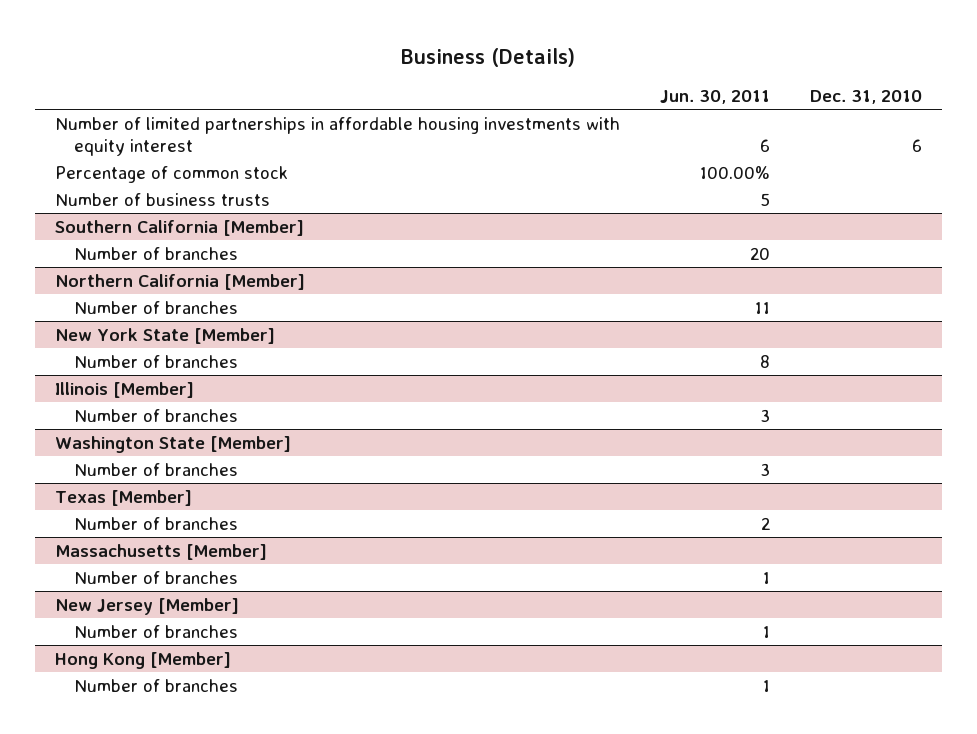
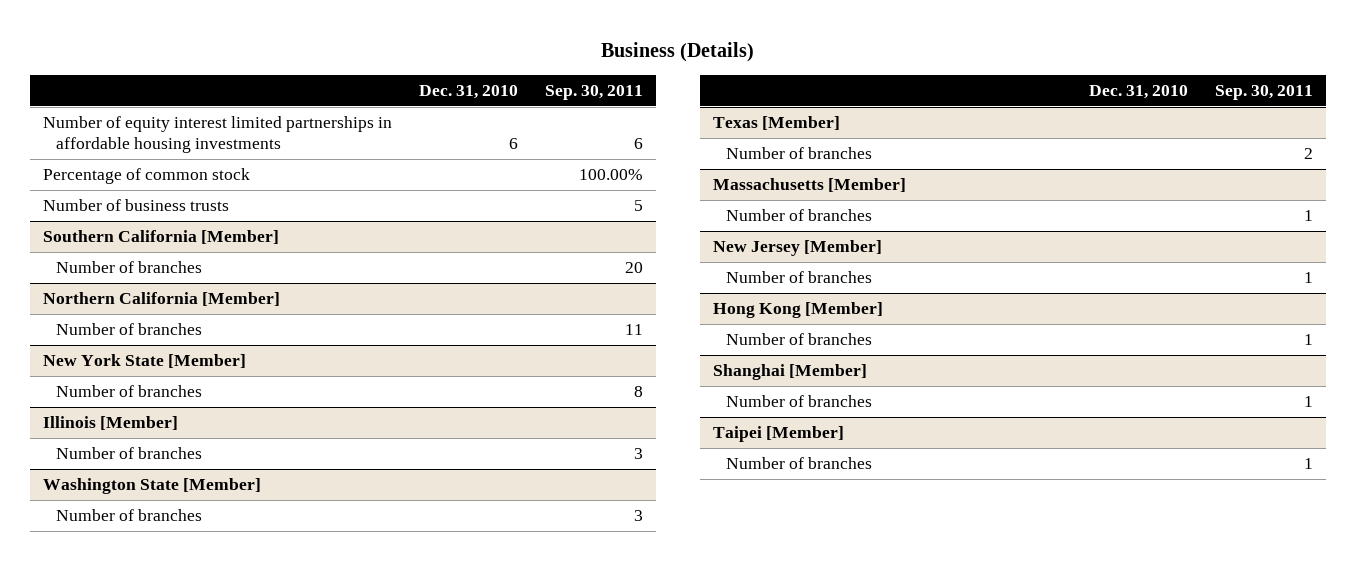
[659,90,770,105] Jun. 30, 2011 -> none
none -> [544,84,643,100] Sep. 30, 2011
[54,116,620,156] Number of limited partnerships in affordable housing investments with equity interest -> [43,116,393,154] Number of equity interest limited partnerships in affordable housing investments
none -> [713,364,868,381] Shanghai [Member]
none -> [726,395,873,408] Number of branches
none -> [713,426,845,443] Taipei [Member]
none -> [726,457,873,470] Number of branches

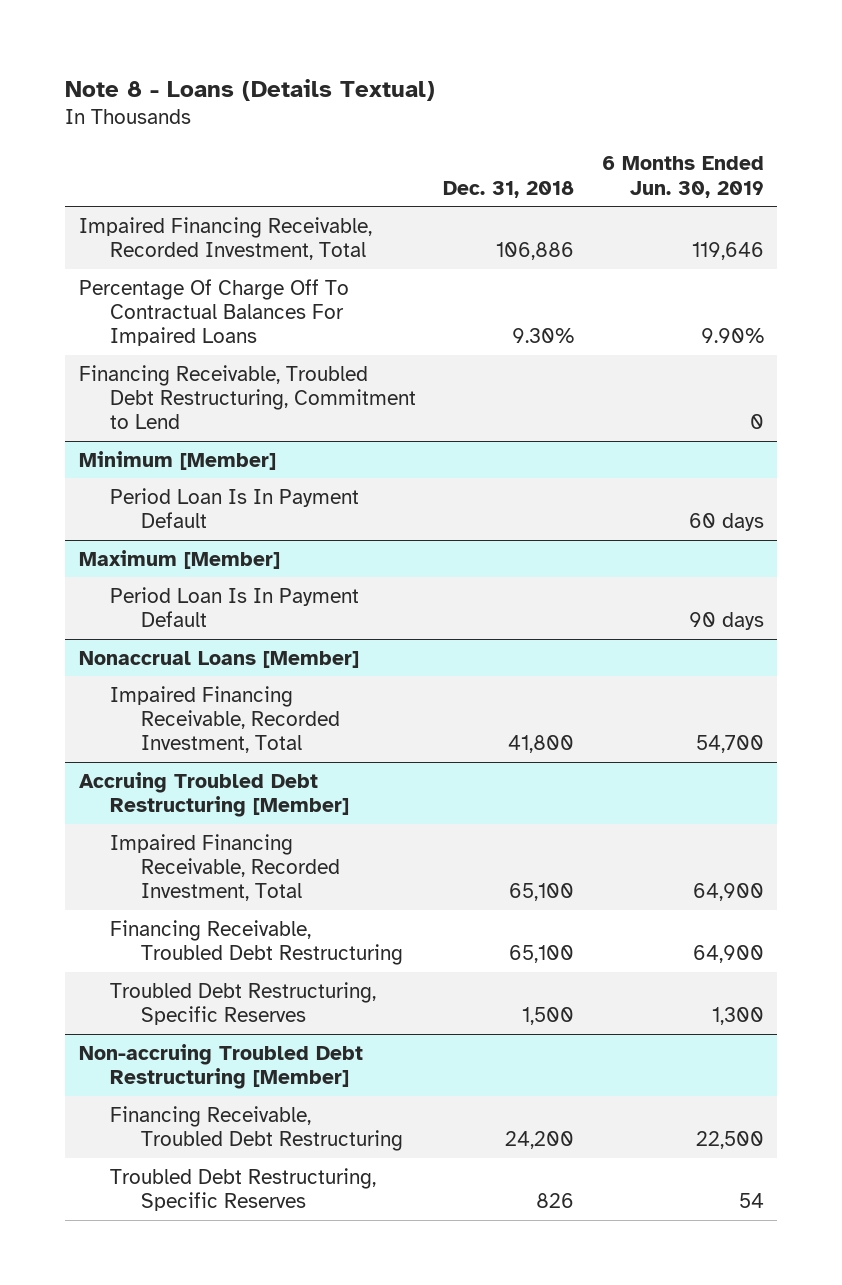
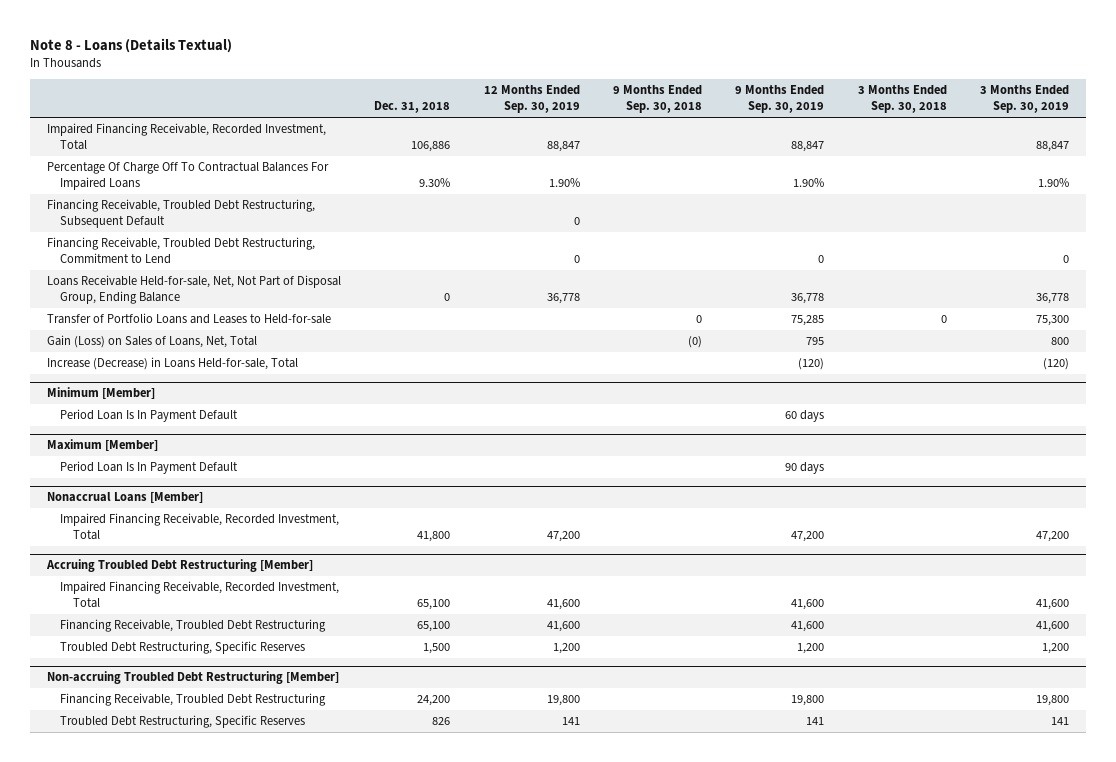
[601,156,764,198] 6 Months Ended Jun. 30, 2019 -> none
none -> [483,85,580,114] 12 Months Ended Sep. 30, 2019
none -> [612,85,702,114] 9 Months Ended Sep. 30, 2018
none -> [735,85,825,114] 9 Months Ended Sep. 30, 2019
none -> [857,85,947,114] 3 Months Ended Sep. 30, 2018
none -> [979,85,1069,114] 3 Months Ended Sep. 30, 2019
none -> [46,199,315,229] Financing Receivable, Troubled Debt Restructuring, Subsequent Default
none -> [46,275,341,305] Loans Receivable Held-for-sale, Net, Not Part of Disposal Group, Ending Balance
none -> [46,313,331,325] Transfer of Portfolio Loans and Leases to Held-for-sale
none -> [46,335,257,349] Gain (Loss) on Sales of Loans, Net, Total
none -> [46,357,298,371] Increase (Decrease) in Loans Held-for-sale, Total

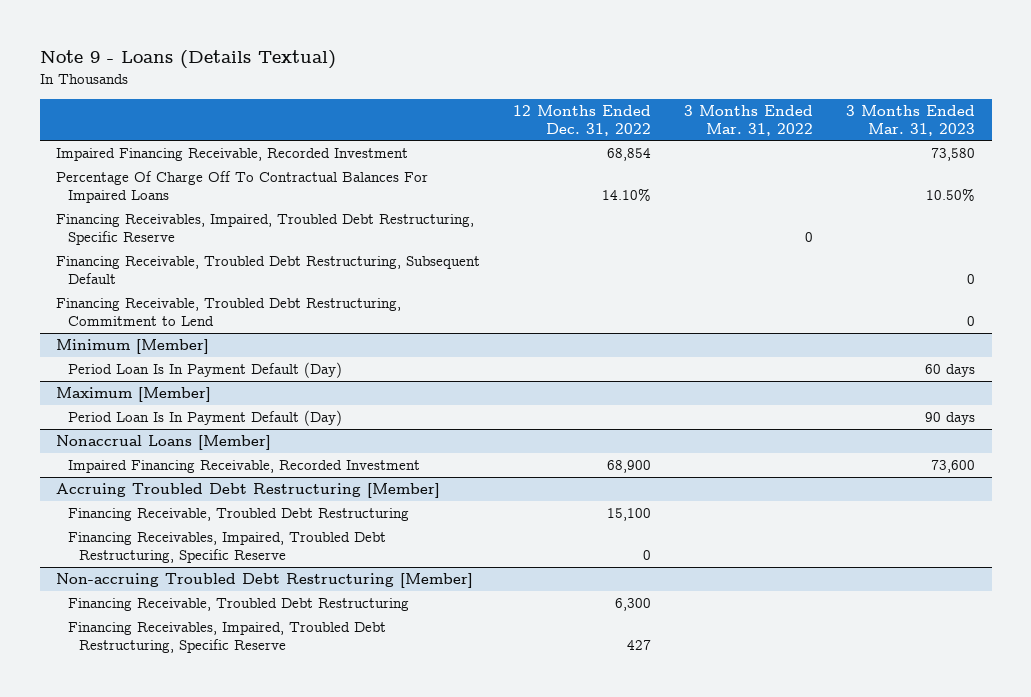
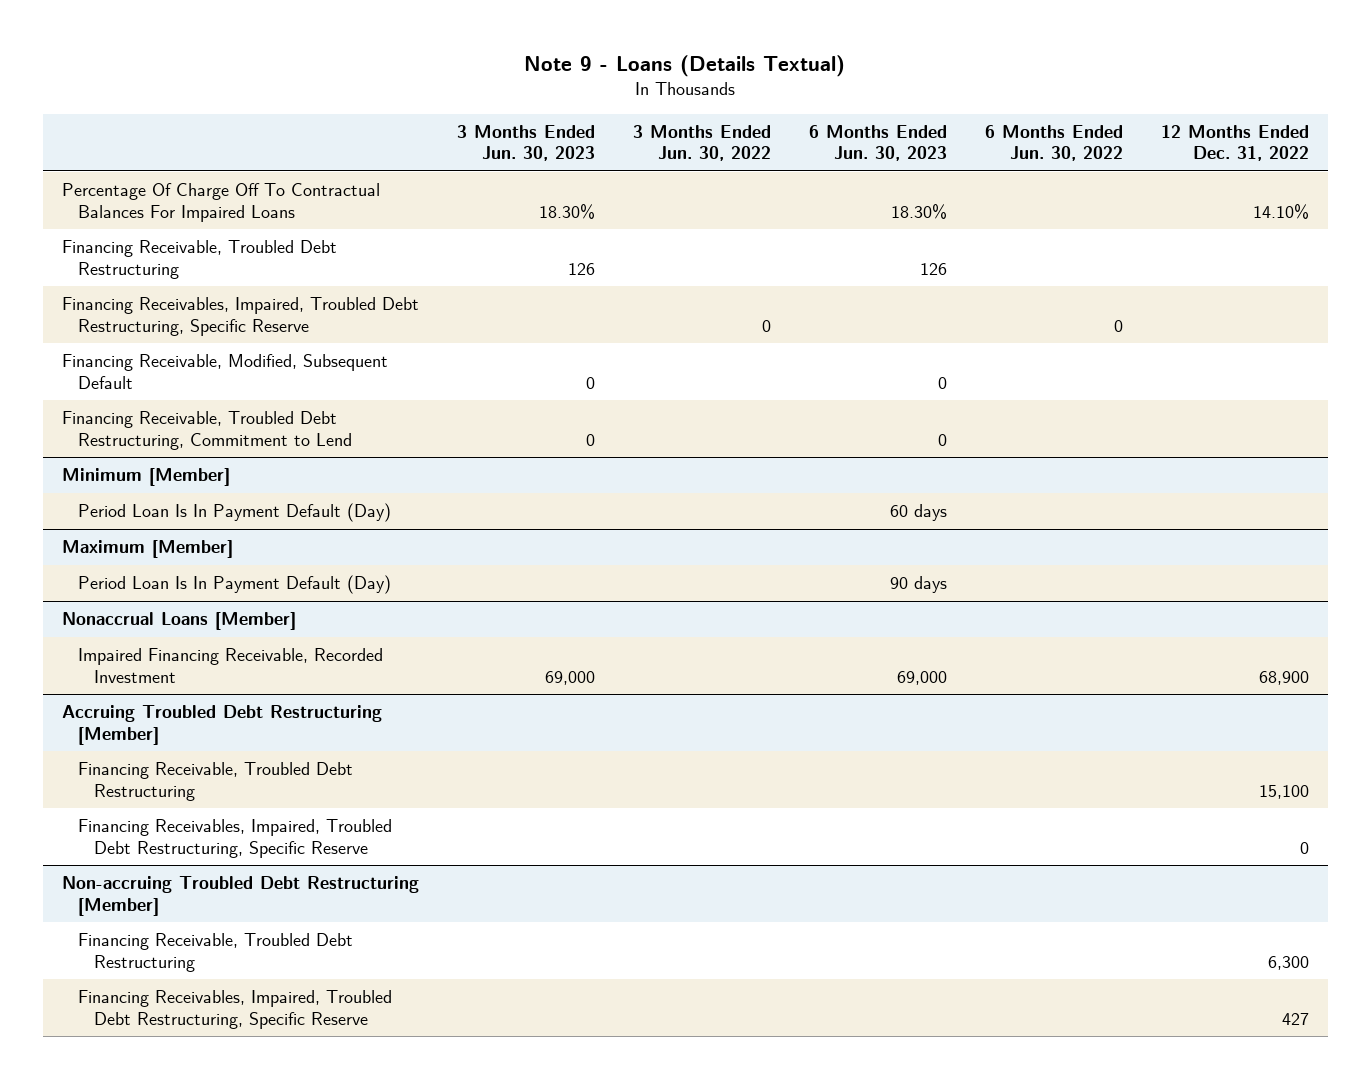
[684,104,814,136] 3 Months Ended Mar. 31, 2022 -> none
[846,104,976,136] 3 Months Ended Mar. 31, 2023 -> none
none -> [456,124,595,162] 3 Months Ended Jun. 30, 2023
none -> [632,124,771,162] 3 Months Ended Jun. 30, 2022
none -> [808,124,947,162] 6 Months Ended Jun. 30, 2023
none -> [984,124,1123,162] 6 Months Ended Jun. 30, 2022
[56,148,409,162] Impaired Financing Receivable, Recorded Investment -> none
none -> [61,240,337,279] Financing Receivable, Troubled Debt Restructuring
[56,256,481,284] Financing Receivable, Troubled Debt Restructuring, Subsequent Default -> [61,354,388,389] Financing Receivable, Modified, Subsequent Default

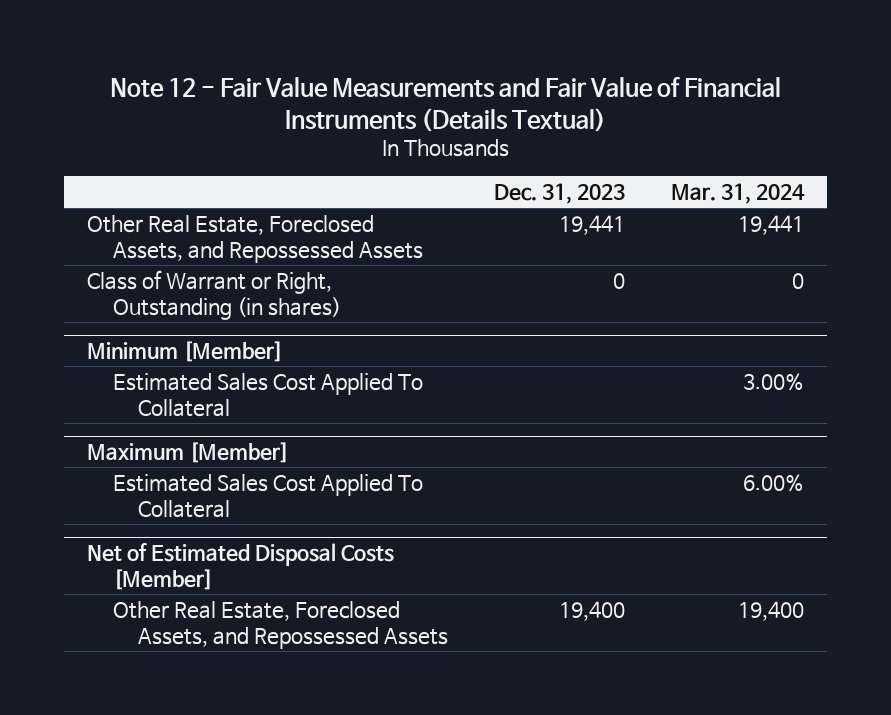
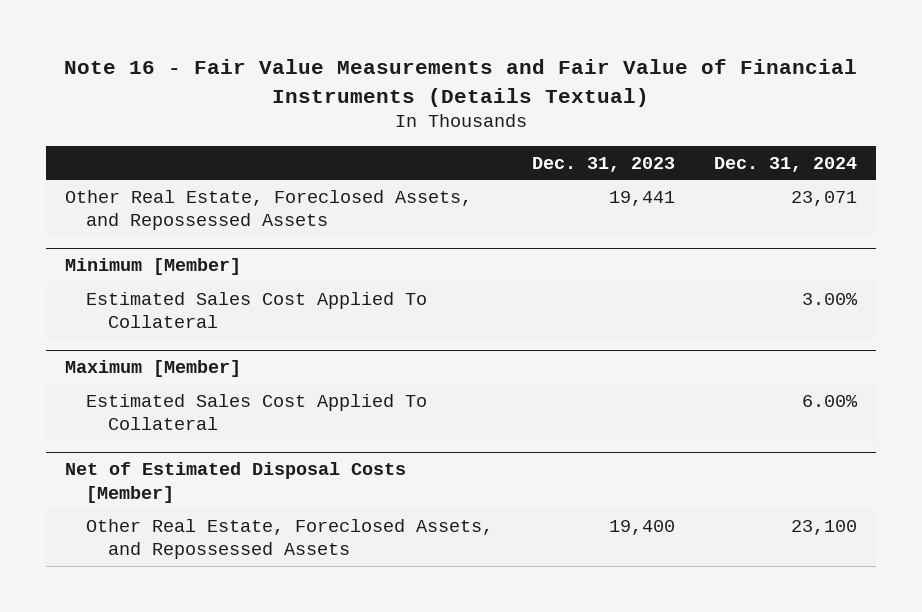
[110,76,782,132] Note 12 - Fair Value Measurements and Fair Value of Financial Instruments (Details Textual) -> [63,59,857,107] Note 16 - Fair Value Measurements and Fair Value of Financial Instruments (Details Textual)
[671,183,806,205] Mar. 31, 2024 -> none
none -> [713,156,857,172] Dec. 31, 2024
[86,269,341,320] Class of Warrant or Right, Outstanding (in shares) -> none

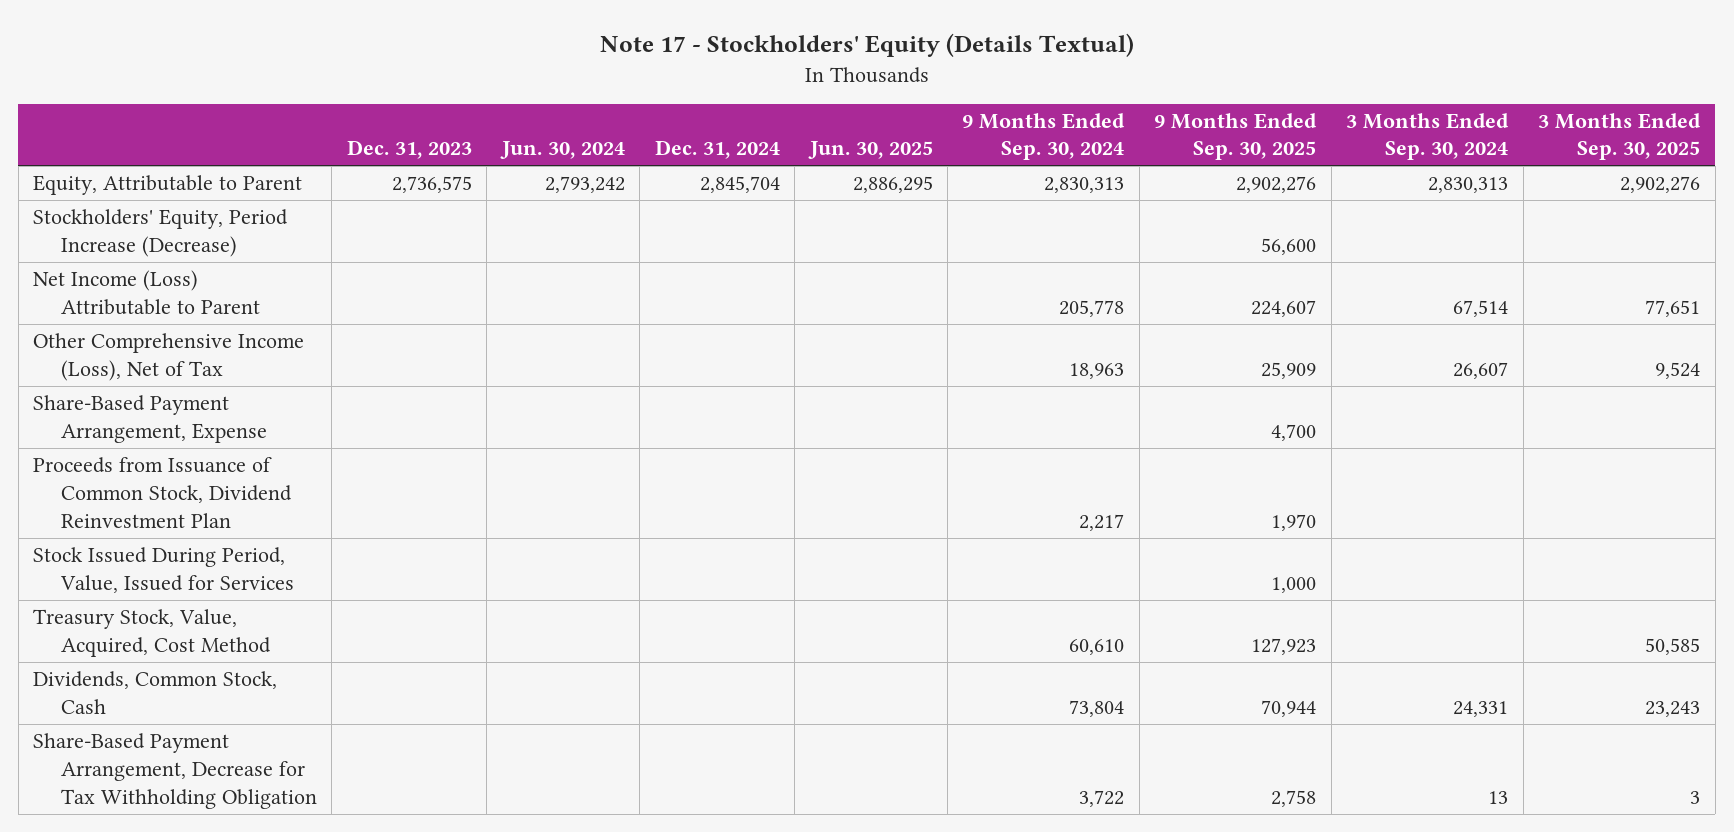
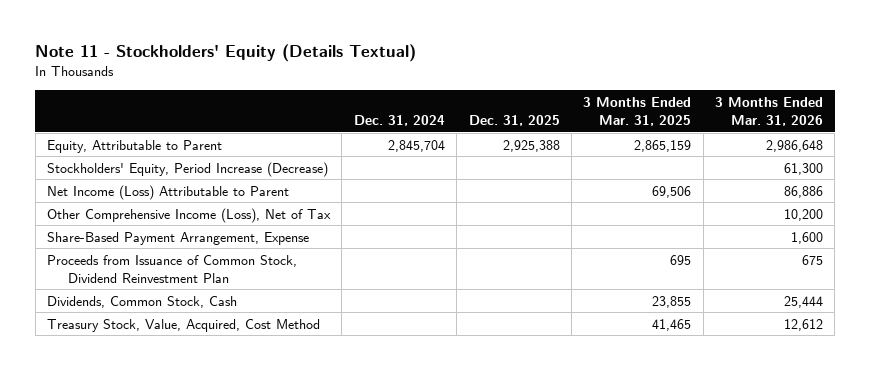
[599,33,1134,58] Note 17 - Stockholders' Equity (Details Textual) -> [35,44,417,63] Note 11 - Stockholders' Equity (Details Textual)
[346,140,472,160] Dec. 31, 2023 -> none
[499,141,625,160] Jun. 30, 2024 -> none
[807,141,933,160] Jun. 30, 2025 -> none
[962,112,1126,161] 9 Months Ended Sep. 30, 2024 -> none
[1154,112,1318,161] 9 Months Ended Sep. 30, 2025 -> none
[1346,112,1510,161] 3 Months Ended Sep. 30, 2024 -> none
[1538,112,1702,161] 3 Months Ended Sep. 30, 2025 -> none
none -> [468,115,560,127] Dec. 31, 2025
none -> [583,96,692,127] 3 Months Ended Mar. 31, 2025
none -> [715,96,824,127] 3 Months Ended Mar. 31, 2026
[33,547,294,593] Stock Issued During Period, Value, Issued for Services -> none
[33,733,317,809] Share-Based Payment Arrangement, Decrease for Tax Withholding Obligation -> none
[33,609,271,657] Treasury Stock, Value, Acquired, Cost Method -> [46,318,320,332] Treasury Stock, Value, Acquired, Cost Method

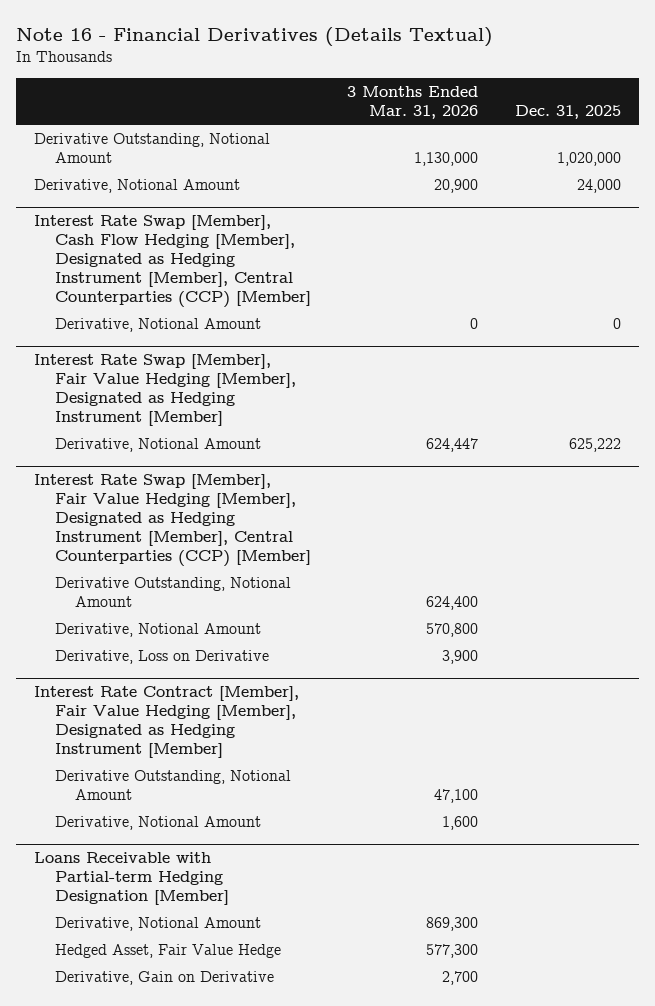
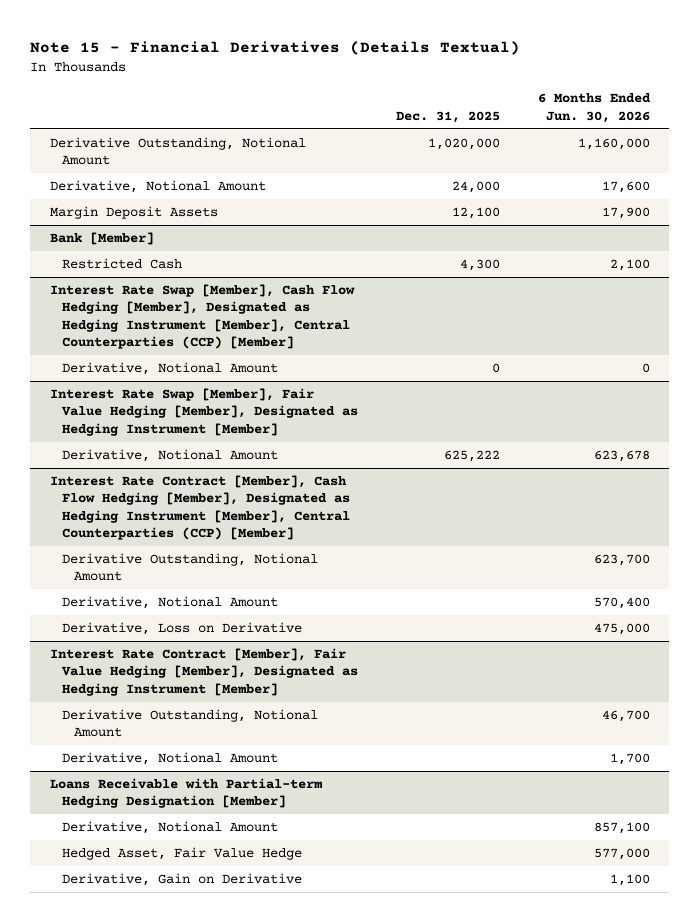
[15,26,493,47] Note 16 - Financial Derivatives (Details Textual) -> [30,41,521,56] Note 15 - Financial Derivatives (Details Textual)
[347,86,479,120] 3 Months Ended Mar. 31, 2026 -> none
none -> [537,93,651,123] 6 Months Ended Jun. 30, 2026
none -> [49,205,218,219] Margin Deposit Assets
none -> [49,231,154,245] Bank [Member]
none -> [61,257,182,269] Restricted Cash
[34,474,311,568] Interest Rate Swap [Member], Fair Value Hedging [Member], Designated as Hedging Instrument [Member], Central Counterparties (CCP) [Member] -> [49,474,350,541] Interest Rate Contract [Member], Cash Flow Hedging [Member], Designated as Hedging Instrument [Member], Central Counterparties (CCP) [Member]

